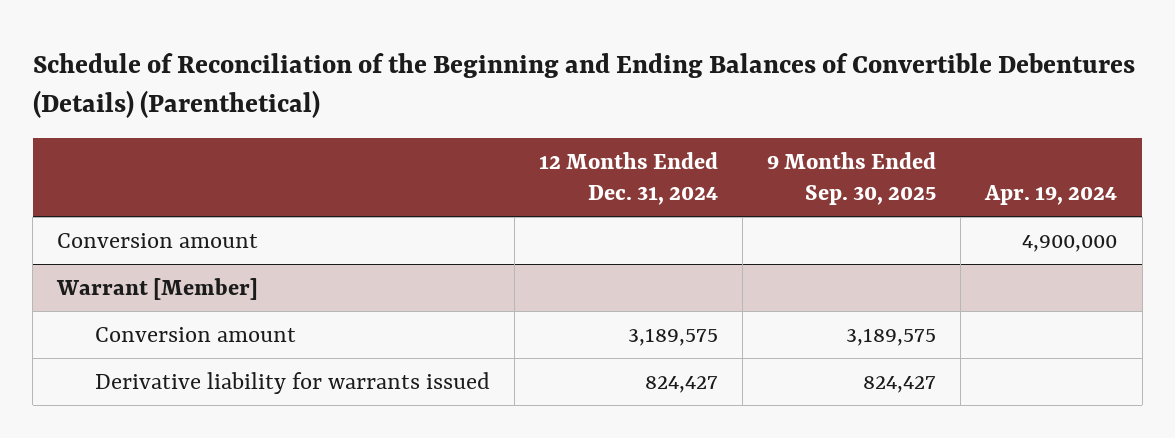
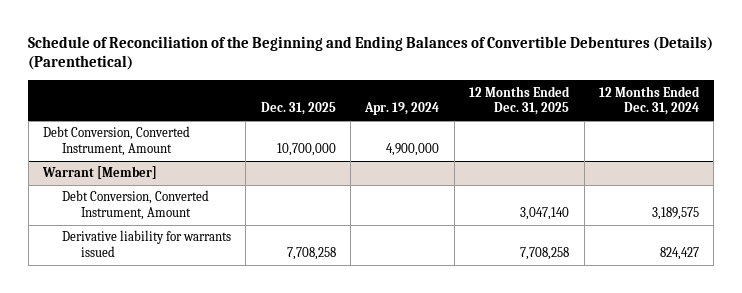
[767,151,937,206] 9 Months Ended Sep. 30, 2025 -> none
none -> [260,102,336,116] Dec. 31, 2025
none -> [469,85,571,116] 12 Months Ended Dec. 31, 2025
[57,232,259,248] Conversion amount -> [42,126,190,157] Debt Conversion, Converted Instrument, Amount
[94,326,296,342] Conversion amount -> [61,190,209,221] Debt Conversion, Converted Instrument, Amount

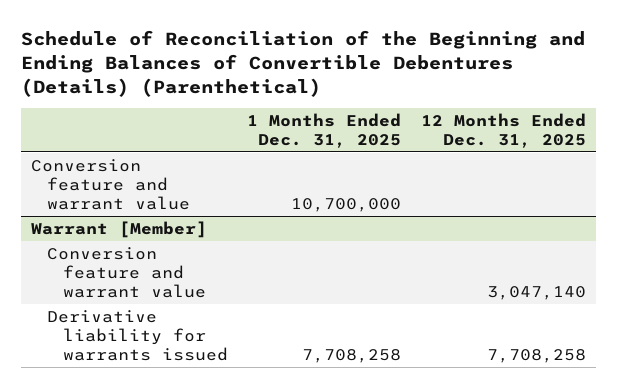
[260,102,336,116] Dec. 31, 2025 -> none
[364,102,440,116] Apr. 19, 2024 -> none
[598,85,700,116] 12 Months Ended Dec. 31, 2024 -> none
none -> [247,112,402,148] 1 Months Ended Dec. 31, 2025
[42,126,190,157] Debt Conversion, Converted Instrument, Amount -> [31,158,190,210] Conversion feature and warrant value
[61,190,209,221] Debt Conversion, Converted Instrument, Amount -> [46,246,206,298] Conversion feature and warrant value

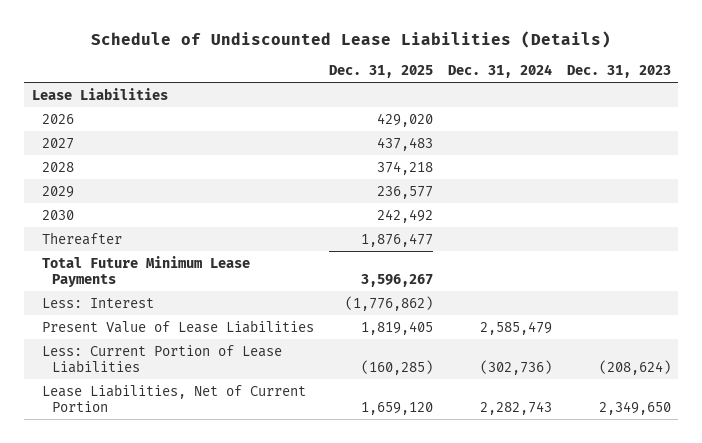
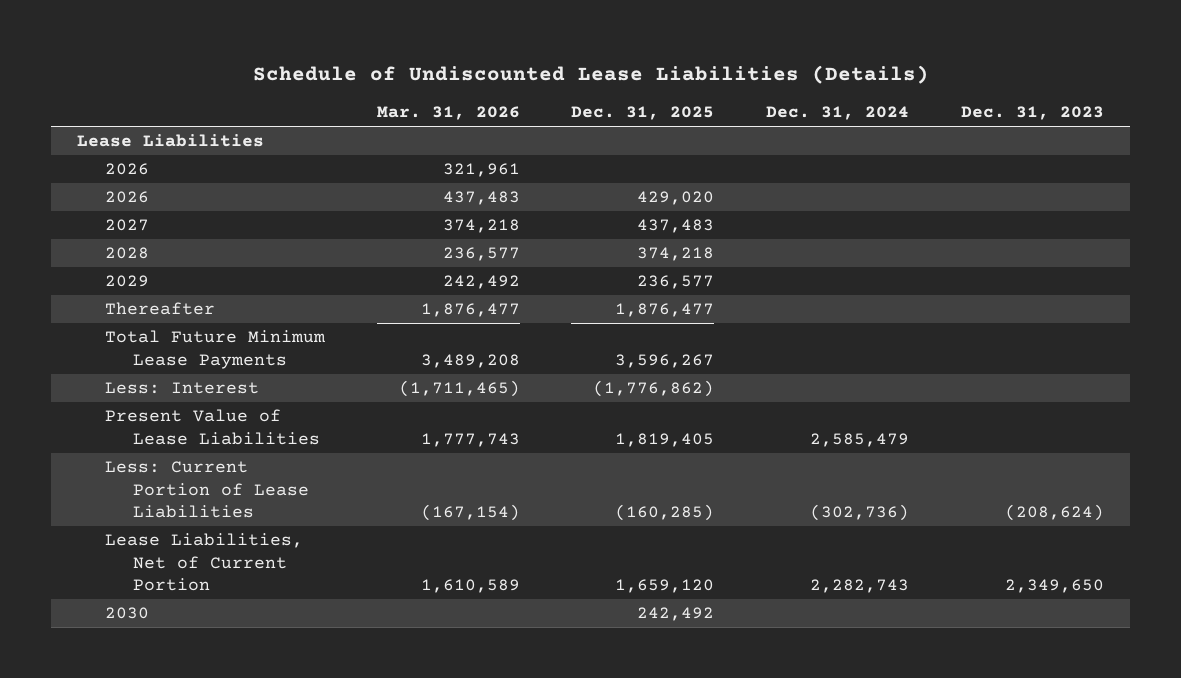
none -> [376,106,520,121] Mar. 31, 2026
none -> [104,163,149,176] 2026
[41,209,74,220] 2030 -> [104,607,149,620] 2030

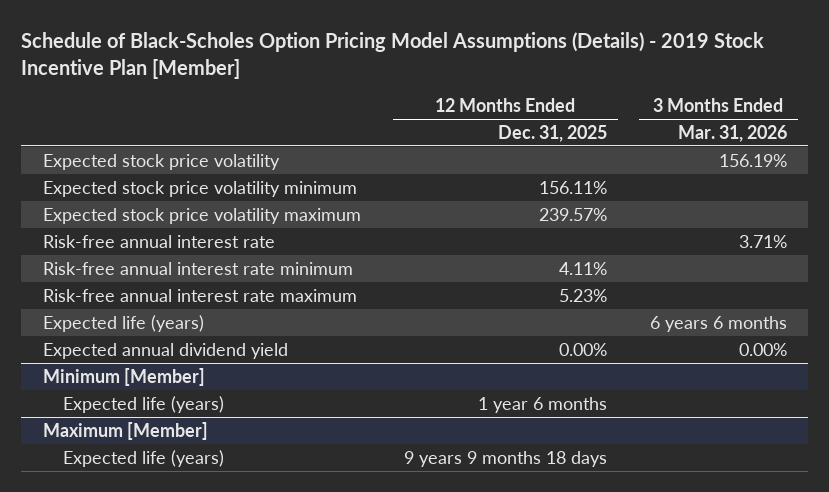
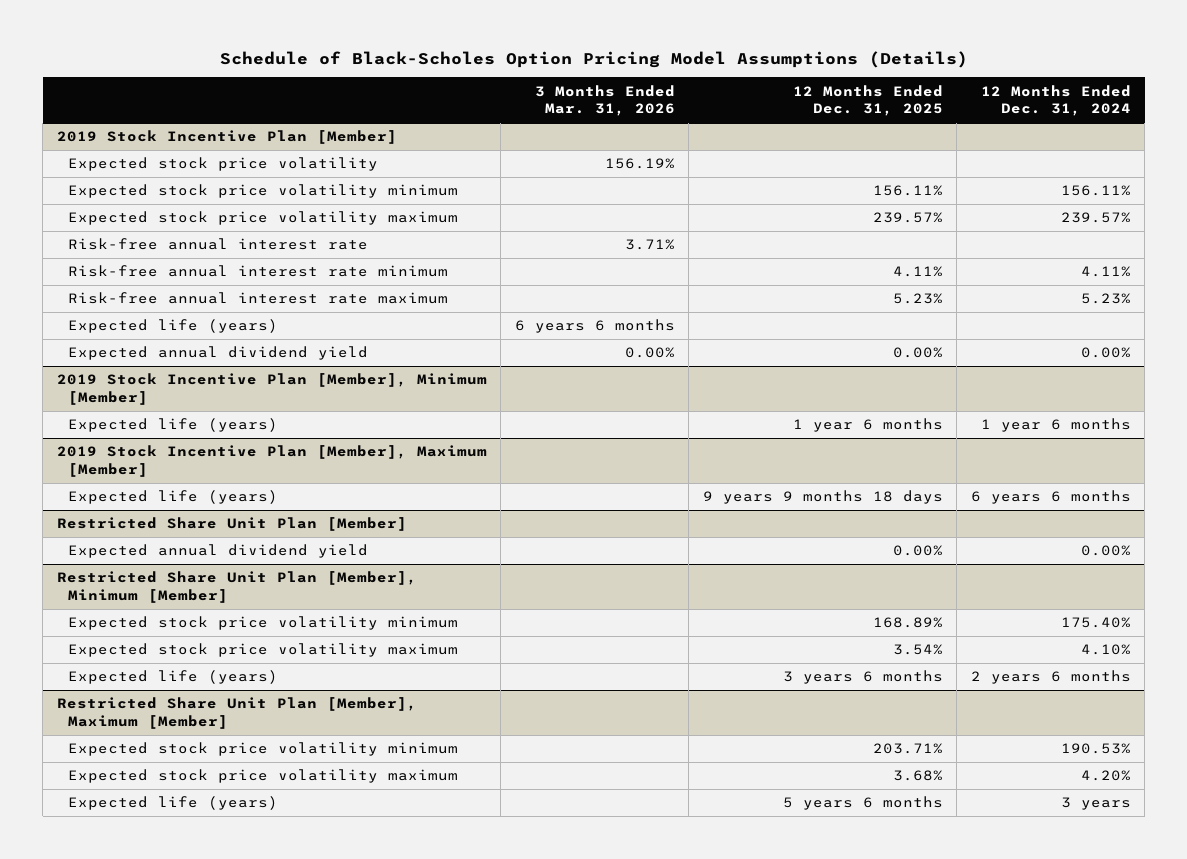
[21,32,765,80] Schedule of Black-Scholes Option Pricing Model Assumptions (Details) - 2019 Stock Incentive Plan [Member] -> [219,50,968,68] Schedule of Black-Scholes Option Pricing Model Assumptions (Details)
none -> [980,84,1131,117] 12 Months Ended Dec. 31, 2024
none -> [56,130,397,145] 2019 Stock Incentive Plan [Member]
[42,367,205,386] Minimum [Member] -> none
none -> [56,373,487,405] 2019 Stock Incentive Plan [Member], Minimum [Member]
[42,421,208,440] Maximum [Member] -> none
none -> [56,445,487,477] 2019 Stock Incentive Plan [Member], Maximum [Member]
none -> [56,517,407,532] Restricted Share Unit Plan [Member]
none -> [67,544,368,559] Expected annual dividend yield
none -> [56,571,417,603] Restricted Share Unit Plan [Member], Minimum [Member]
none -> [67,616,458,631] Expected stock price volatility minimum
none -> [67,643,458,658] Expected stock price volatility maximum
none -> [67,670,278,685] Expected life (years)
none -> [56,697,417,729] Restricted Share Unit Plan [Member], Maximum [Member]
none -> [67,742,458,757] Expected stock price volatility minimum
none -> [67,769,458,784] Expected stock price volatility maximum
none -> [67,796,278,811] Expected life (years)

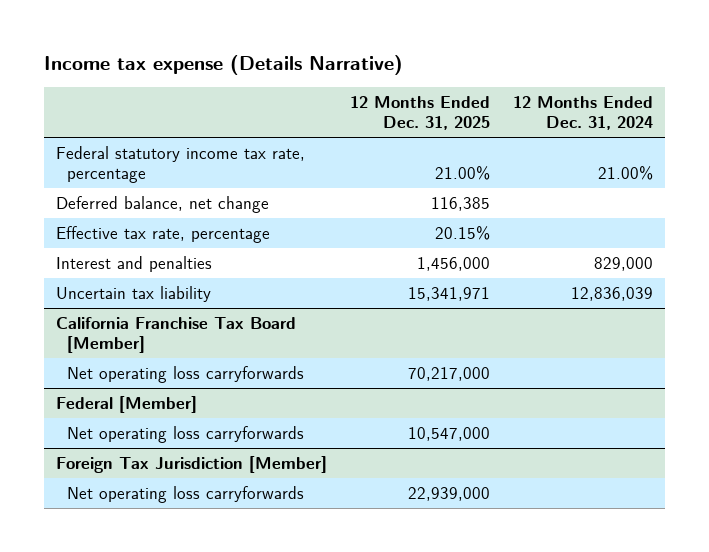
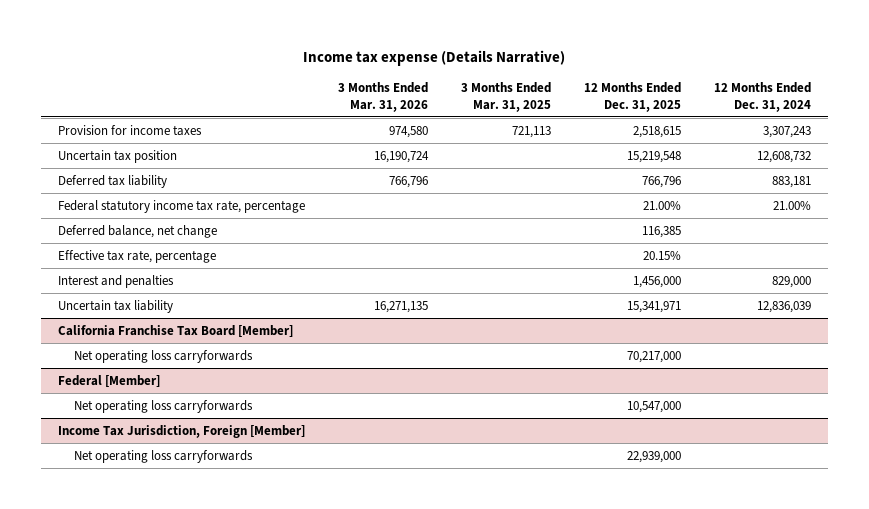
none -> [337,81,428,112] 3 Months Ended Mar. 31, 2026
none -> [460,81,551,112] 3 Months Ended Mar. 31, 2025
none -> [57,124,202,136] Provision for income taxes
none -> [57,149,177,163] Uncertain tax position
none -> [57,174,167,188] Deferred tax liability
[55,456,327,474] Foreign Tax Jurisdiction [Member] -> [57,424,305,438] Income Tax Jurisdiction, Foreign [Member]

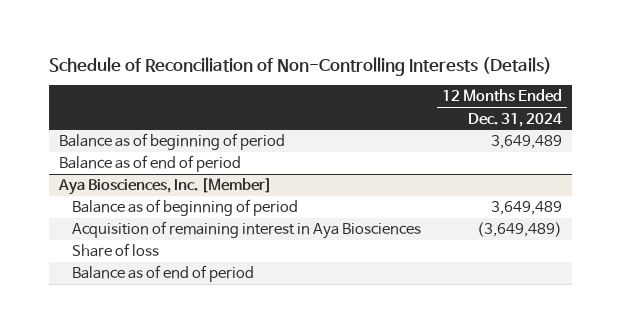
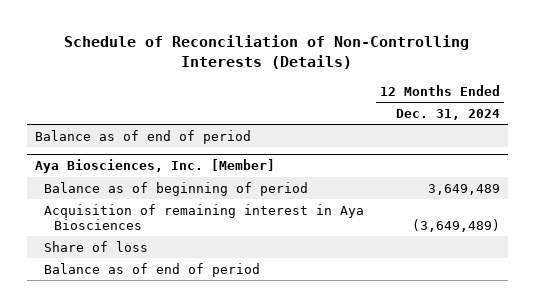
[59,133,286,151] Balance as of beginning of period -> none

